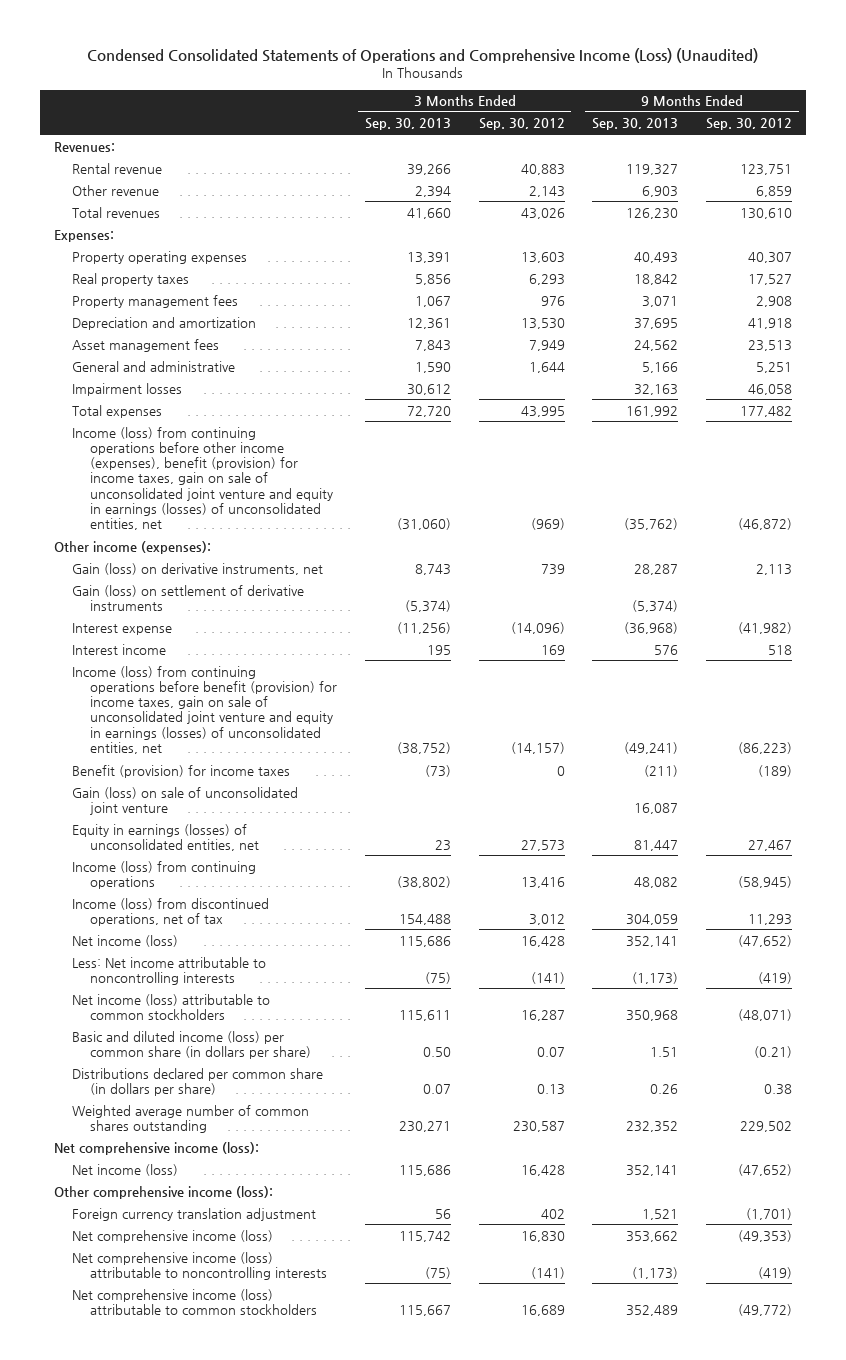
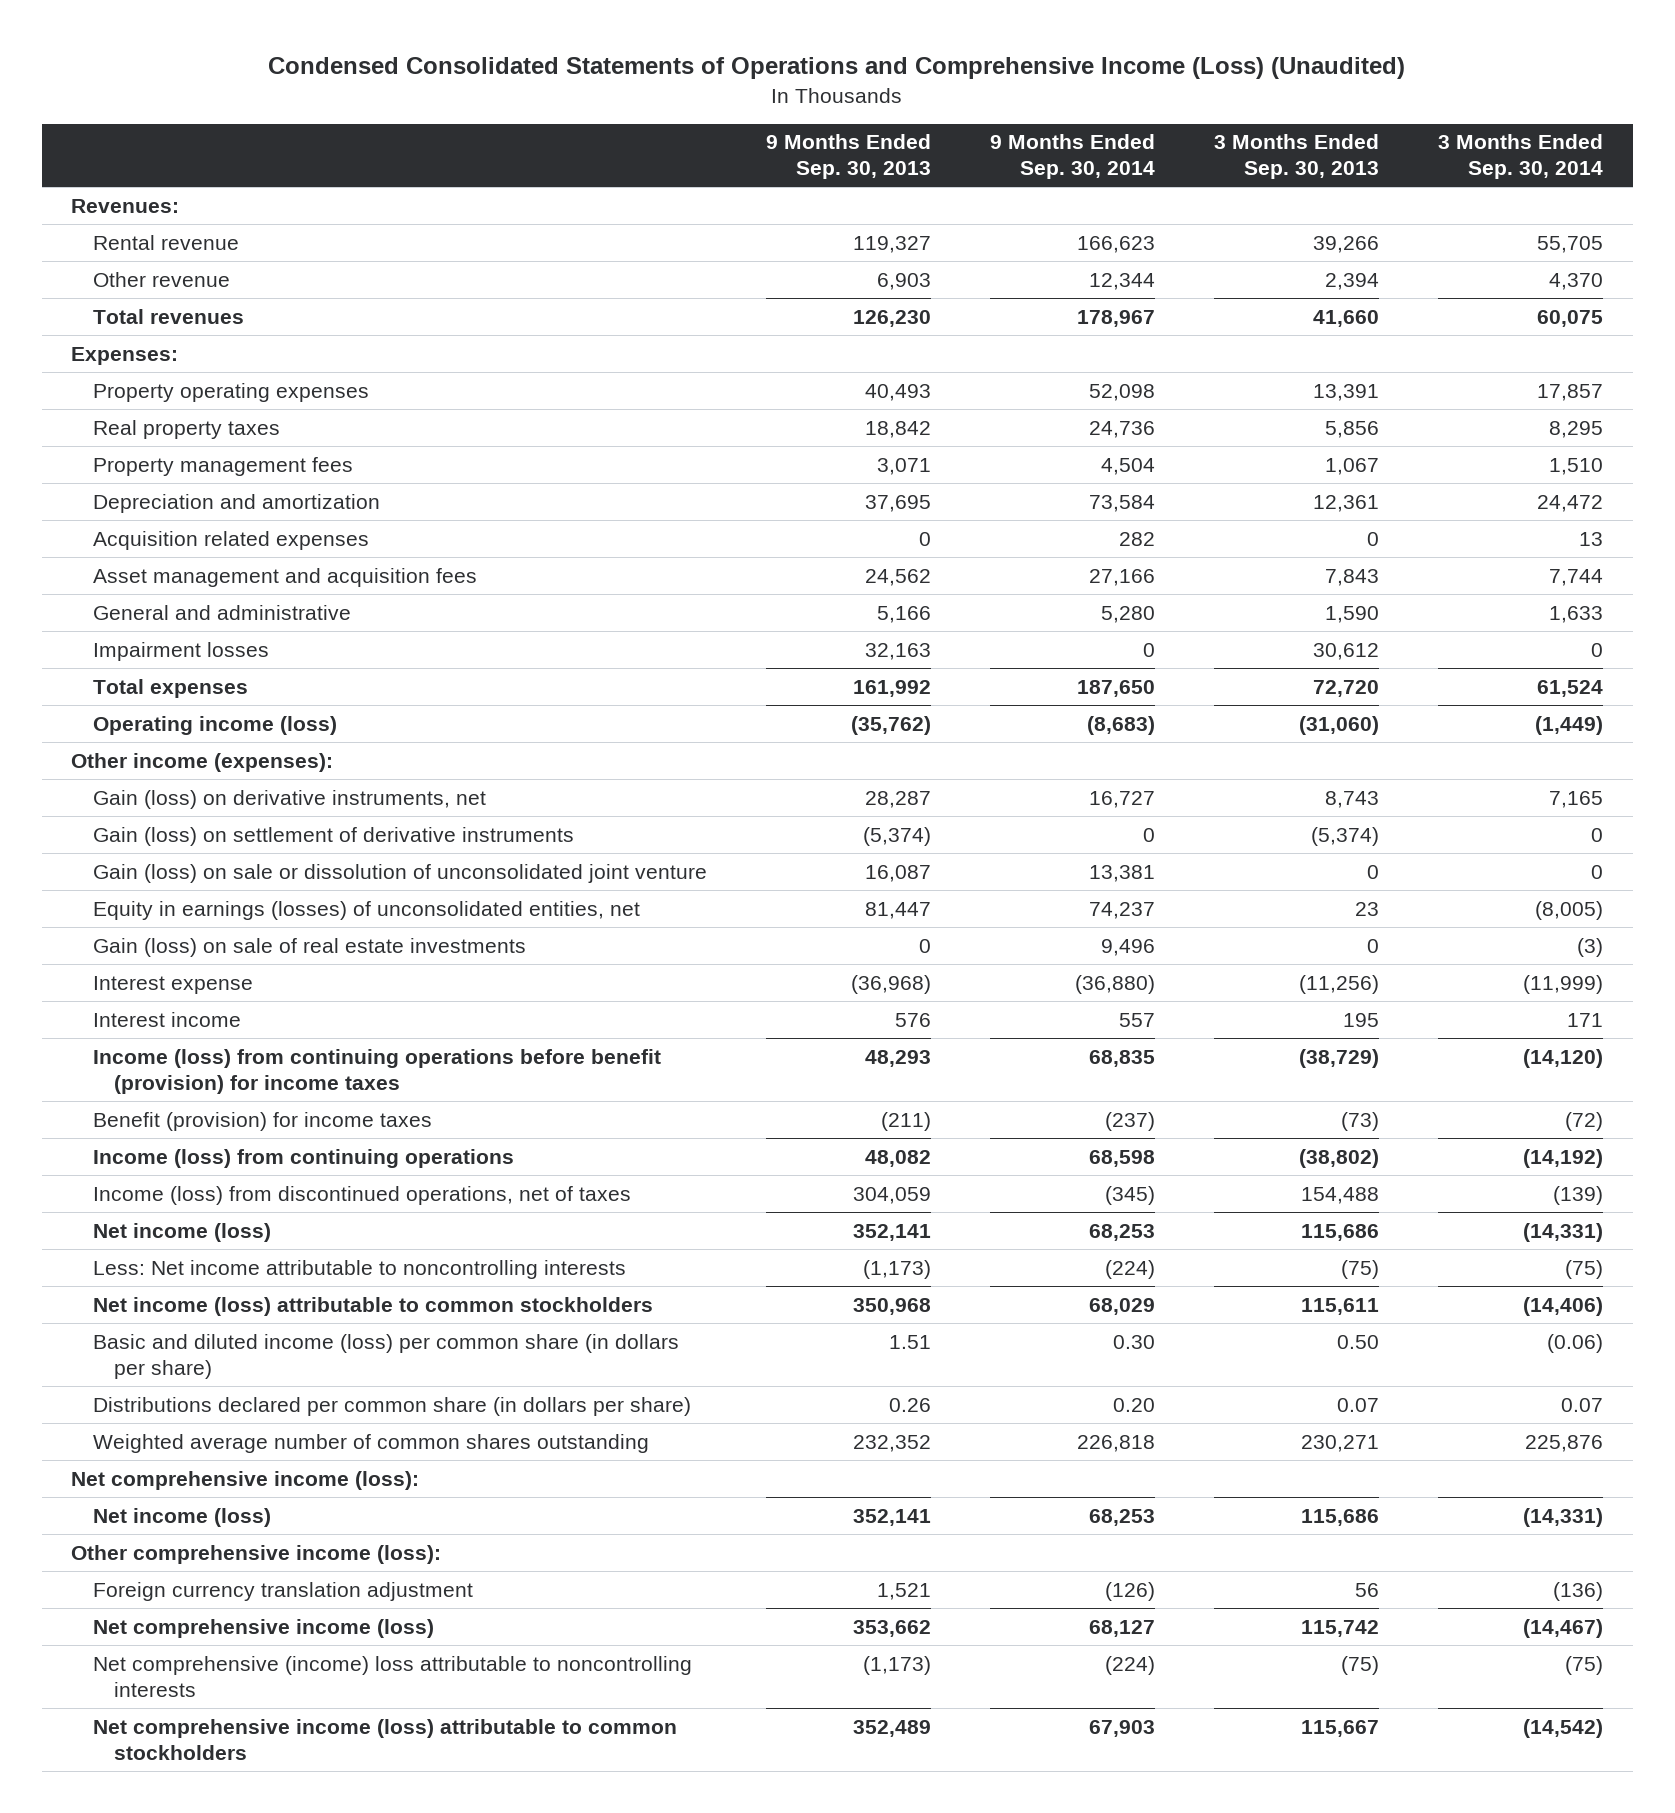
[478,118,565,131] Sep. 30, 2012 -> none
[705,118,792,131] Sep. 30, 2012 -> none
none -> [990,134,1156,180] 9 Months Ended Sep. 30, 2014
none -> [1438,134,1604,180] 3 Months Ended Sep. 30, 2014
none -> [92,530,369,550] Acquisition related expenses
[72,338,220,352] Asset management fees -> [92,567,477,587] Asset management and acquisition fees
[72,426,334,531] Income (loss) from continuing operations before other income (expenses), benefit (provision) for income taxes, gain on sale of unconsolidated joint venture and equity in earnings (losses) of unconsolidated entities, net -> [92,715,337,735] Operating income (loss)
none -> [92,863,707,883] Gain (loss) on sale or dissolution of unconsolidated joint venture
[72,823,260,851] Equity in earnings (losses) of unconsolidated entities, net -> [92,900,640,920] Equity in earnings (losses) of unconsolidated entities, net
none -> [92,937,526,957] Gain (loss) on sale of real estate investments
[72,665,338,755] Income (loss) from continuing operations before benefit (provision) for income taxes, gain on sale of unconsolidated joint venture and equity in earnings (losses) of unconsolidated entities, net -> [92,1048,661,1094] Income (loss) from continuing operations before benefit (provision) for income taxes
[396,742,451,755] (38,752) -> [1299,1048,1380,1068] (38,729)
[624,742,679,755] (49,241) -> [864,1049,931,1067] 48,293
[72,786,299,815] Gain (loss) on sale of unconsolidated joint venture -> none
[72,897,270,926] Income (loss) from discontinued operations, net of tax -> [92,1185,631,1205] Income (loss) from discontinued operations, net of taxes
[72,1251,328,1280] Net comprehensive income (loss) attributable to noncontrolling interests -> [92,1655,692,1697] Net comprehensive (income) loss attributable to noncontrolling interests

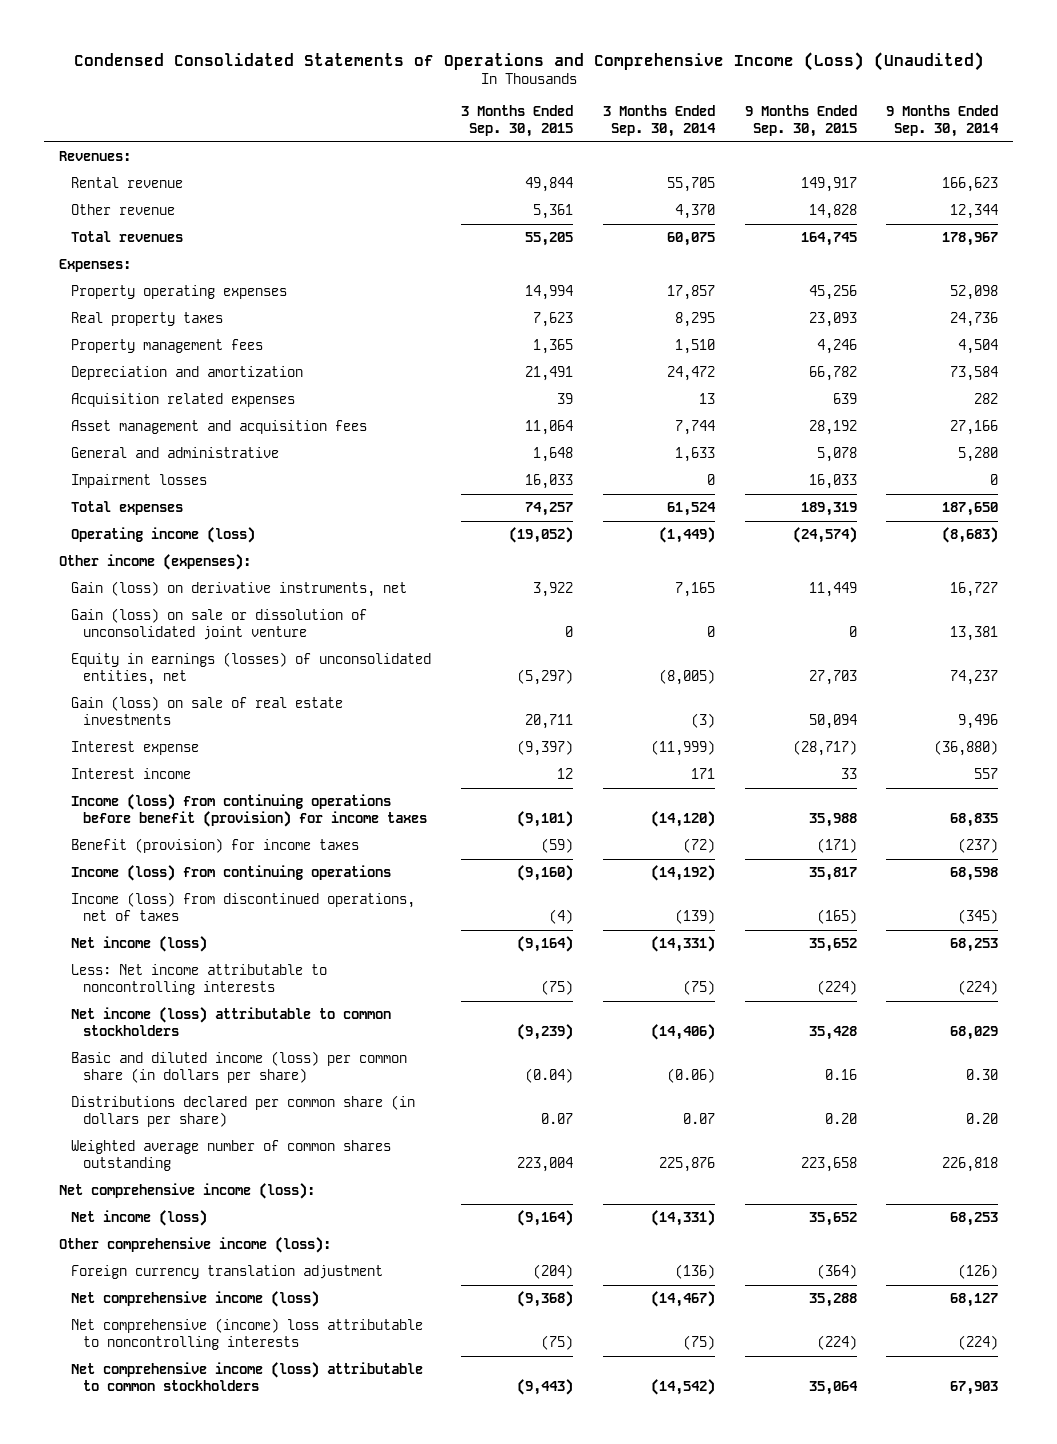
[765,134,931,180] 9 Months Ended Sep. 30, 2013 -> none
[1214,134,1380,180] 3 Months Ended Sep. 30, 2013 -> none
none -> [460,105,573,138] 3 Months Ended Sep. 30, 2015
none -> [744,105,857,138] 9 Months Ended Sep. 30, 2015
[92,826,574,846] Gain (loss) on settlement of derivative instruments -> none

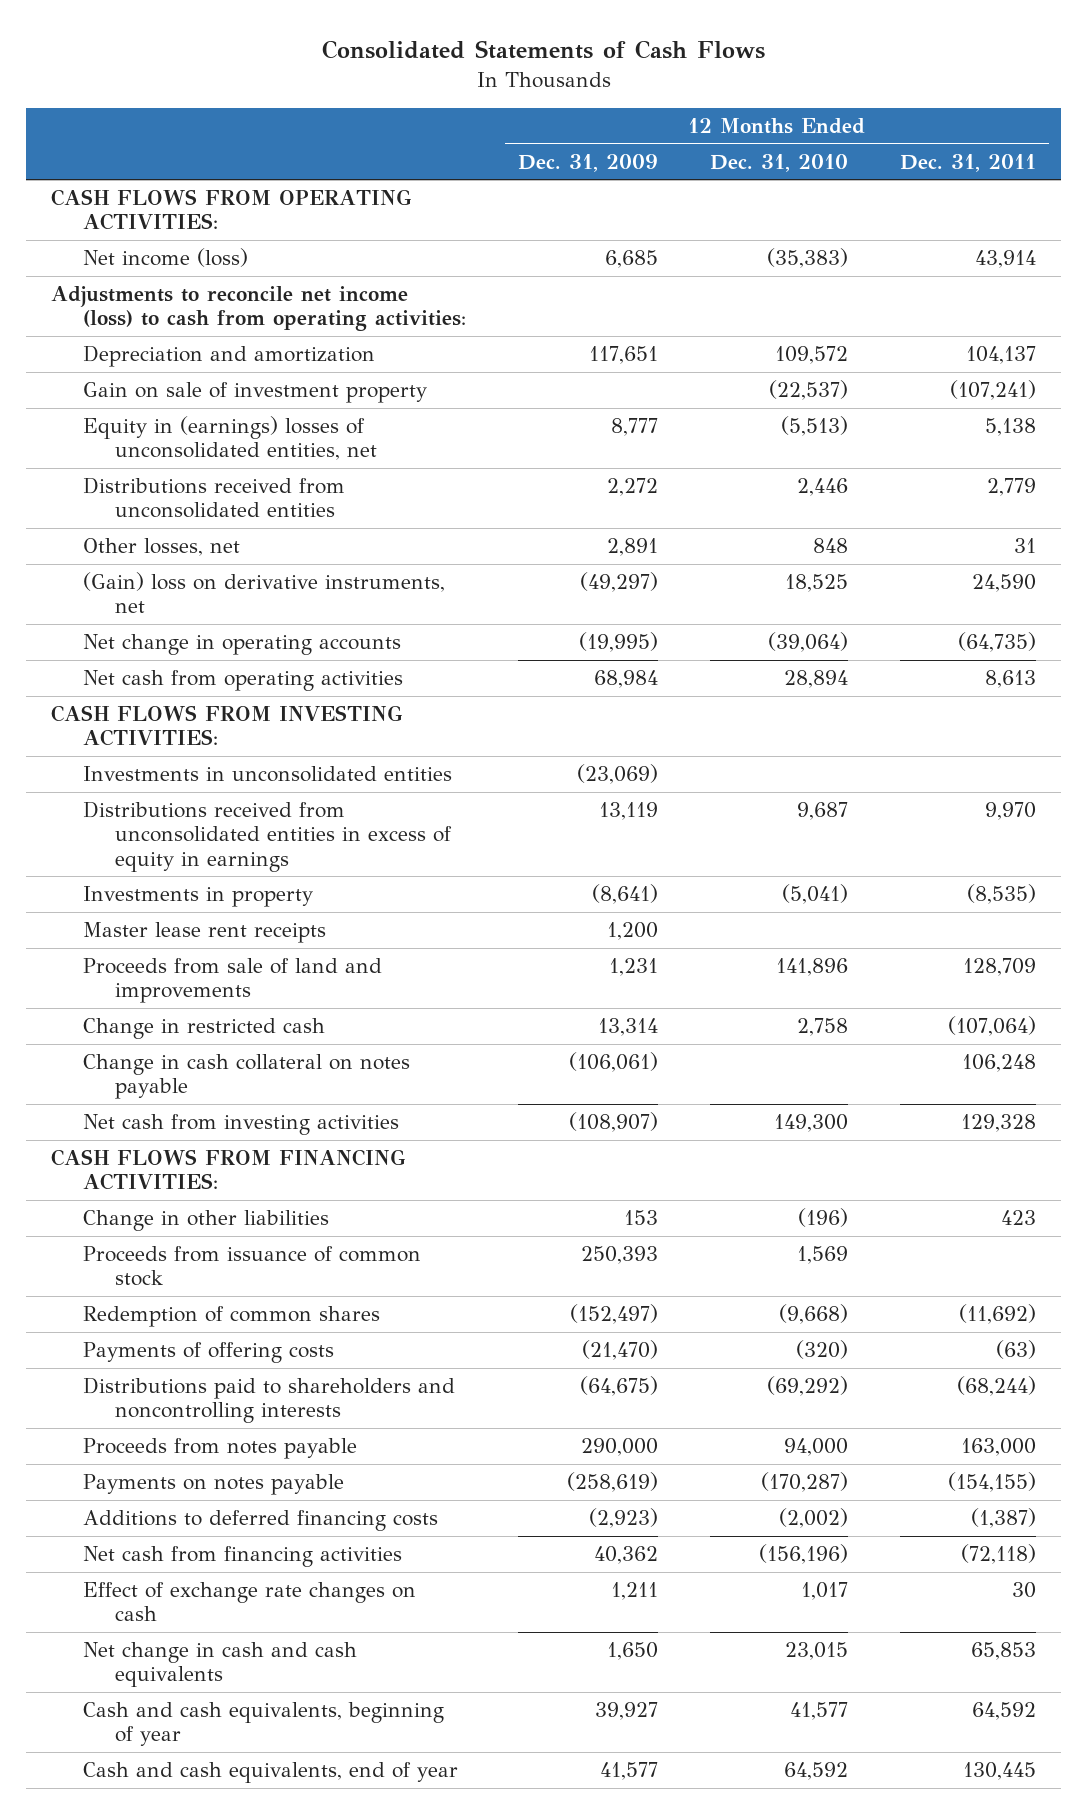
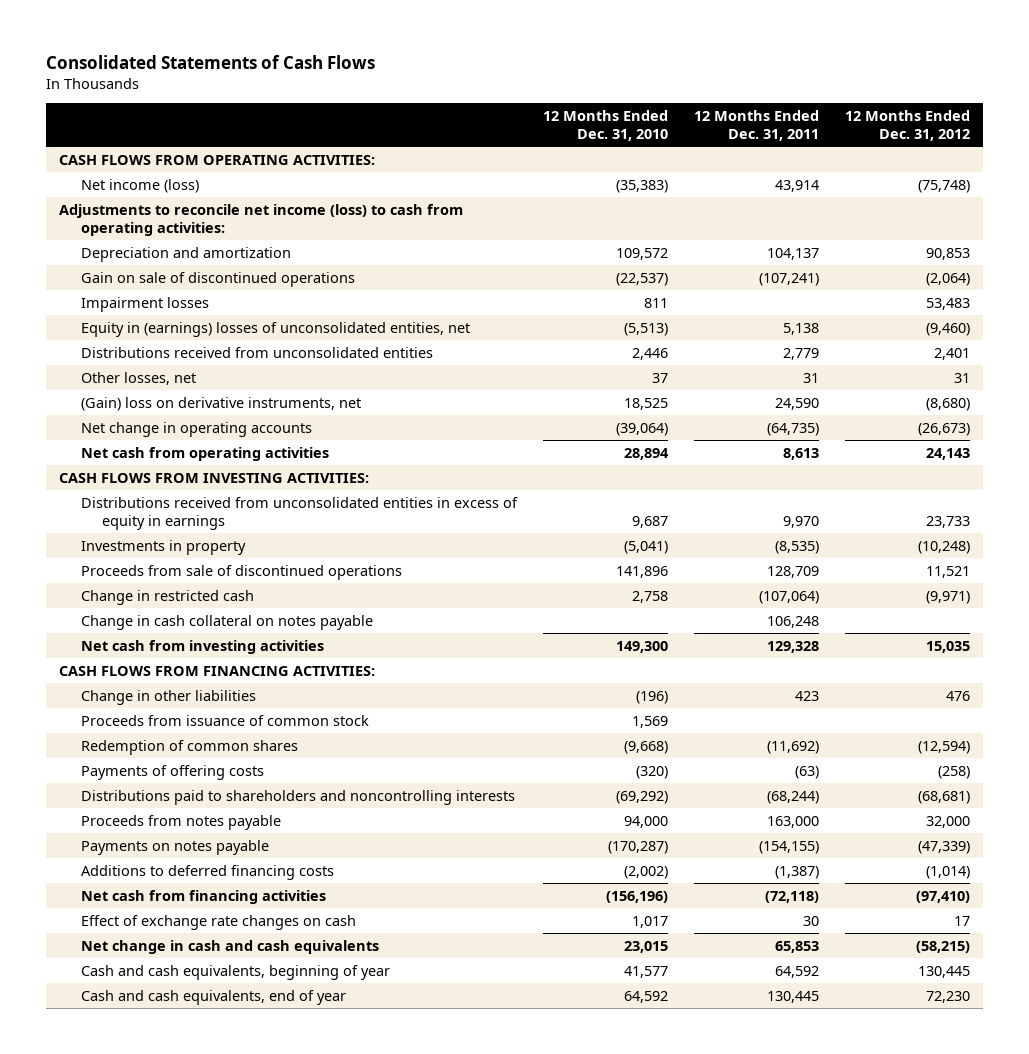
[518,153,659,172] Dec. 31, 2009 -> none
none -> [844,109,970,142] 12 Months Ended Dec. 31, 2012
[83,382,428,404] Gain on sale of investment property -> [80,271,355,287] Gain on sale of discontinued operations
none -> [80,296,209,312] Impairment losses
[812,538,848,554] 848 -> [651,372,668,383] 37
[83,766,453,783] Investments in unconsolidated entities -> none
[83,922,327,944] Master lease rent receipts -> none
[83,958,383,1004] Proceeds from sale of land and improvements -> [80,564,402,580] Proceeds from sale of discontinued operations

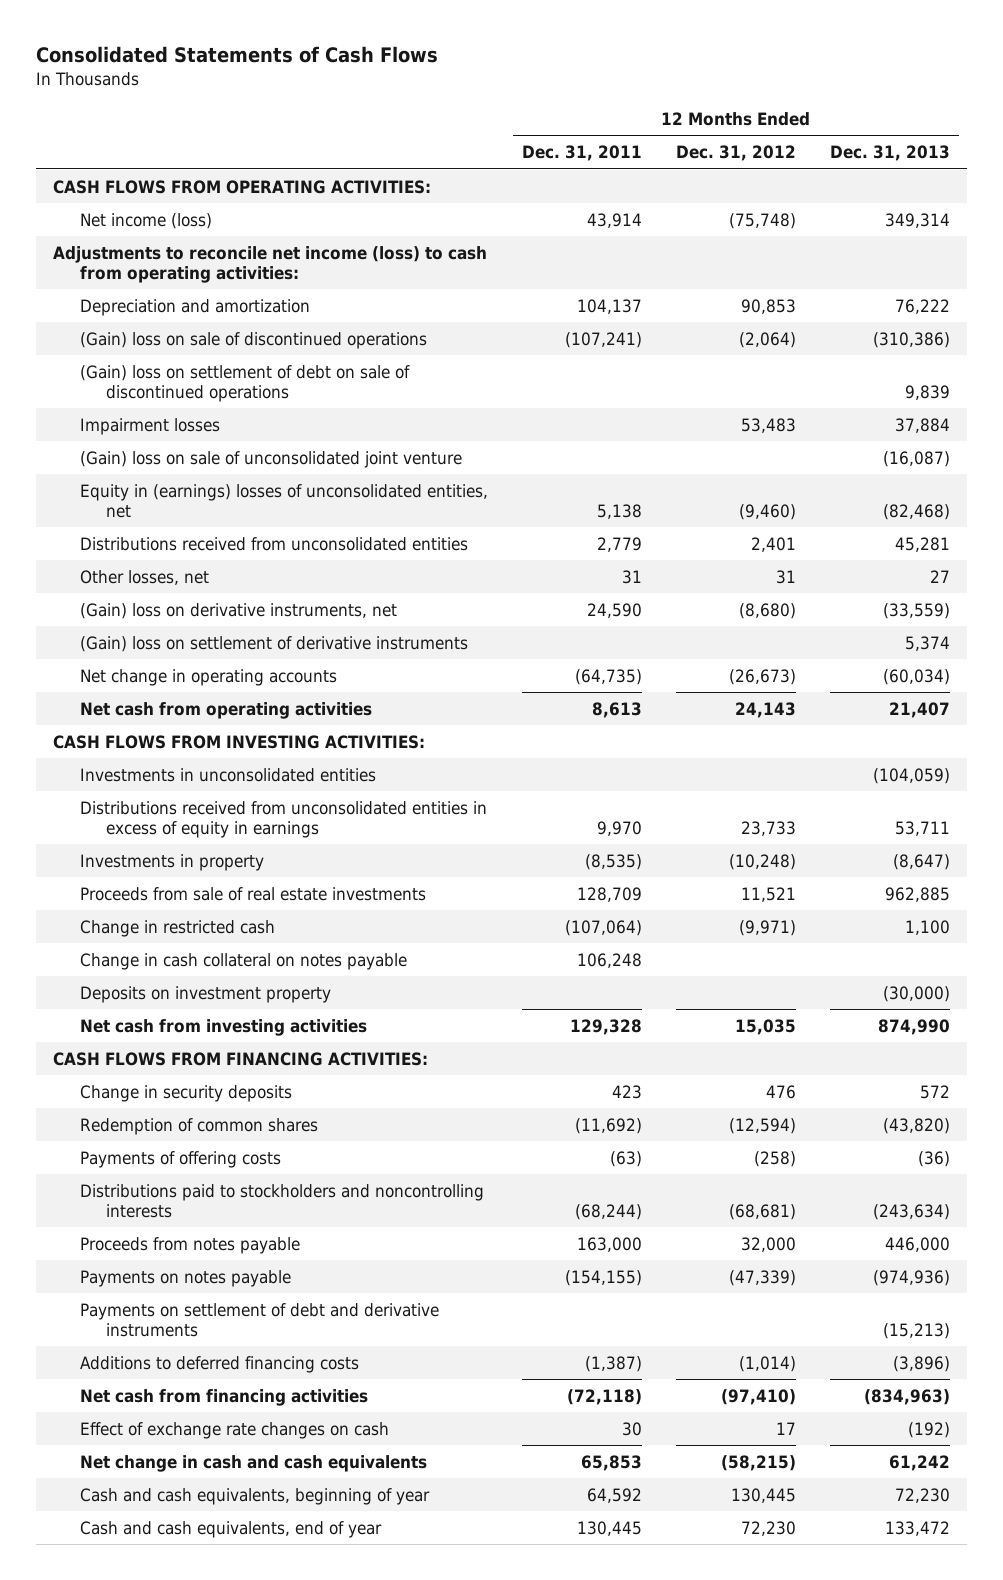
[542,109,668,142] 12 Months Ended Dec. 31, 2010 -> none
none -> [829,145,950,162] Dec. 31, 2013
[80,271,355,287] Gain on sale of discontinued operations -> [79,331,427,349] (Gain) loss on sale of discontinued operations
none -> [79,364,410,403] (Gain) loss on settlement of debt on sale of discontinued operations
none -> [79,450,462,468] (Gain) loss on sale of unconsolidated joint venture
none -> [79,635,468,652] (Gain) loss on settlement of derivative instruments
none -> [79,767,376,782] Investments in unconsolidated entities
[80,564,402,580] Proceeds from sale of discontinued operations -> [79,886,426,901] Proceeds from sale of real estate investments
none -> [79,985,331,1003] Deposits on investment property
[80,714,369,726] Proceeds from issuance of common stock -> none
[80,689,256,705] Change in other liabilities -> [79,1084,292,1102] Change in security deposits
[80,789,515,805] Distributions paid to shareholders and noncontrolling interests -> [79,1183,484,1219] Distributions paid to stockholders and noncontrolling interests
none -> [79,1302,439,1338] Payments on settlement of debt and derivative instruments

